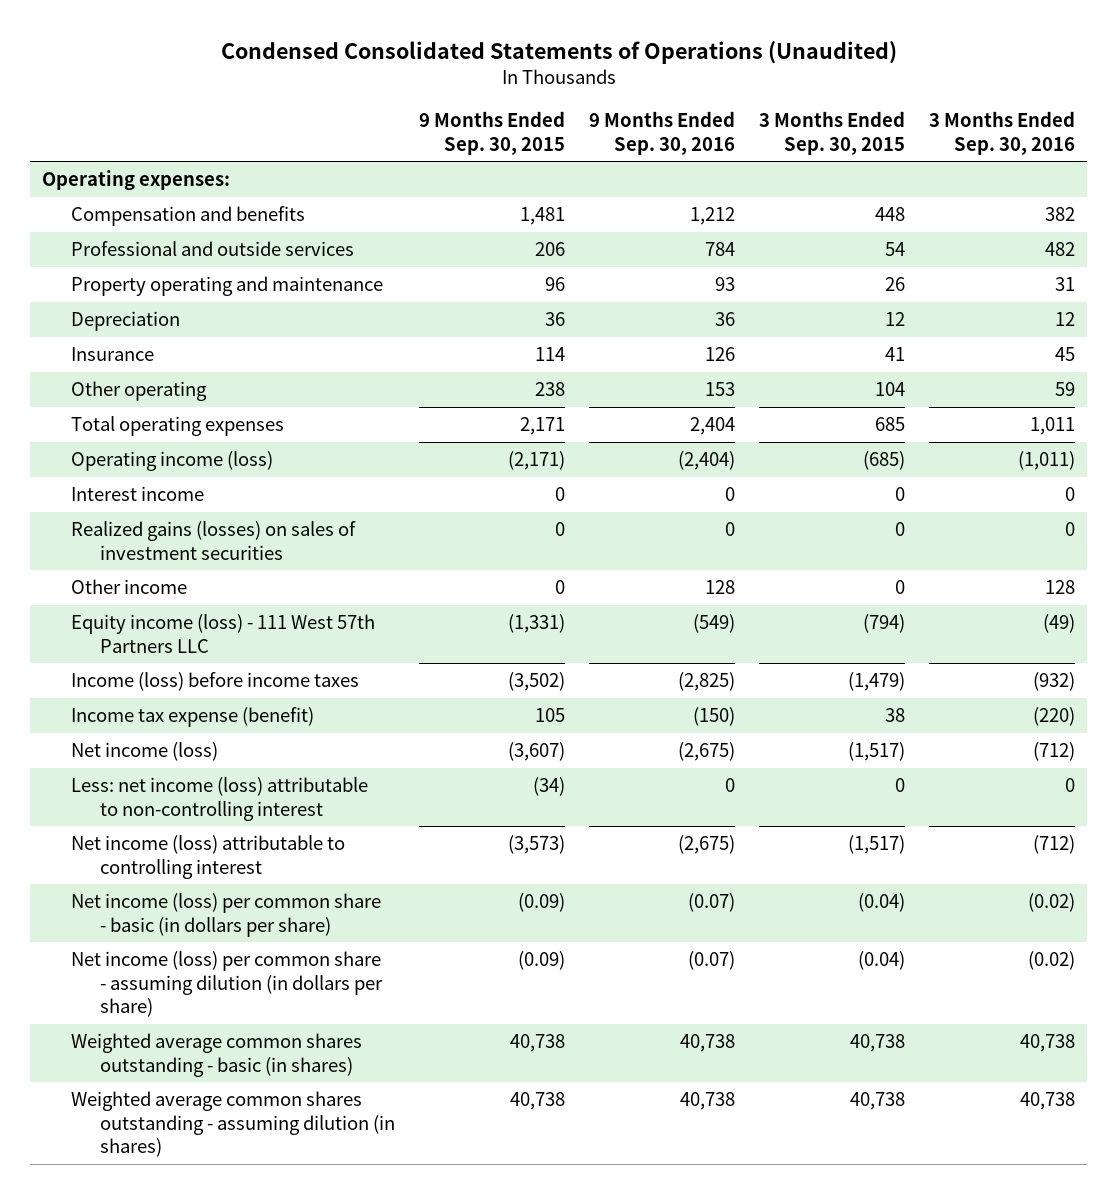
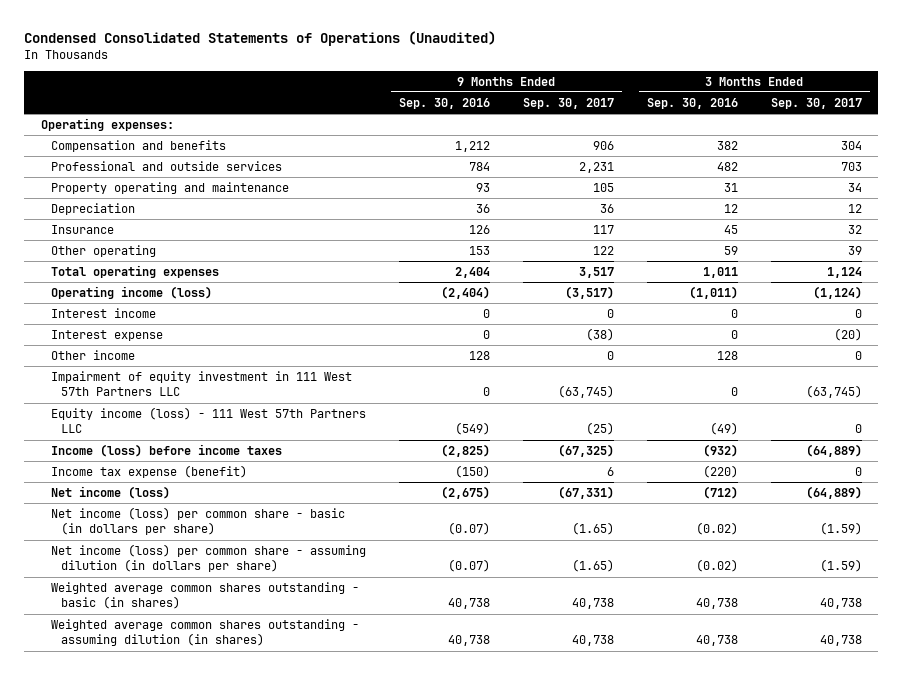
[418,111,565,155] 9 Months Ended Sep. 30, 2015 -> none
[758,111,905,155] 3 Months Ended Sep. 30, 2015 -> none
none -> [522,97,614,109] Sep. 30, 2017
none -> [770,97,862,109] Sep. 30, 2017
[71,521,357,560] Realized gains (losses) on sales of investment securities -> none
none -> [50,330,163,342] Interest expense
none -> [50,371,352,397] Impairment of equity investment in 111 West 57th Partners LLC
[71,777,369,821] Less: net income (loss) attributable to non-controlling interest -> none
[71,835,346,879] Net income (loss) attributable to controlling interest -> none

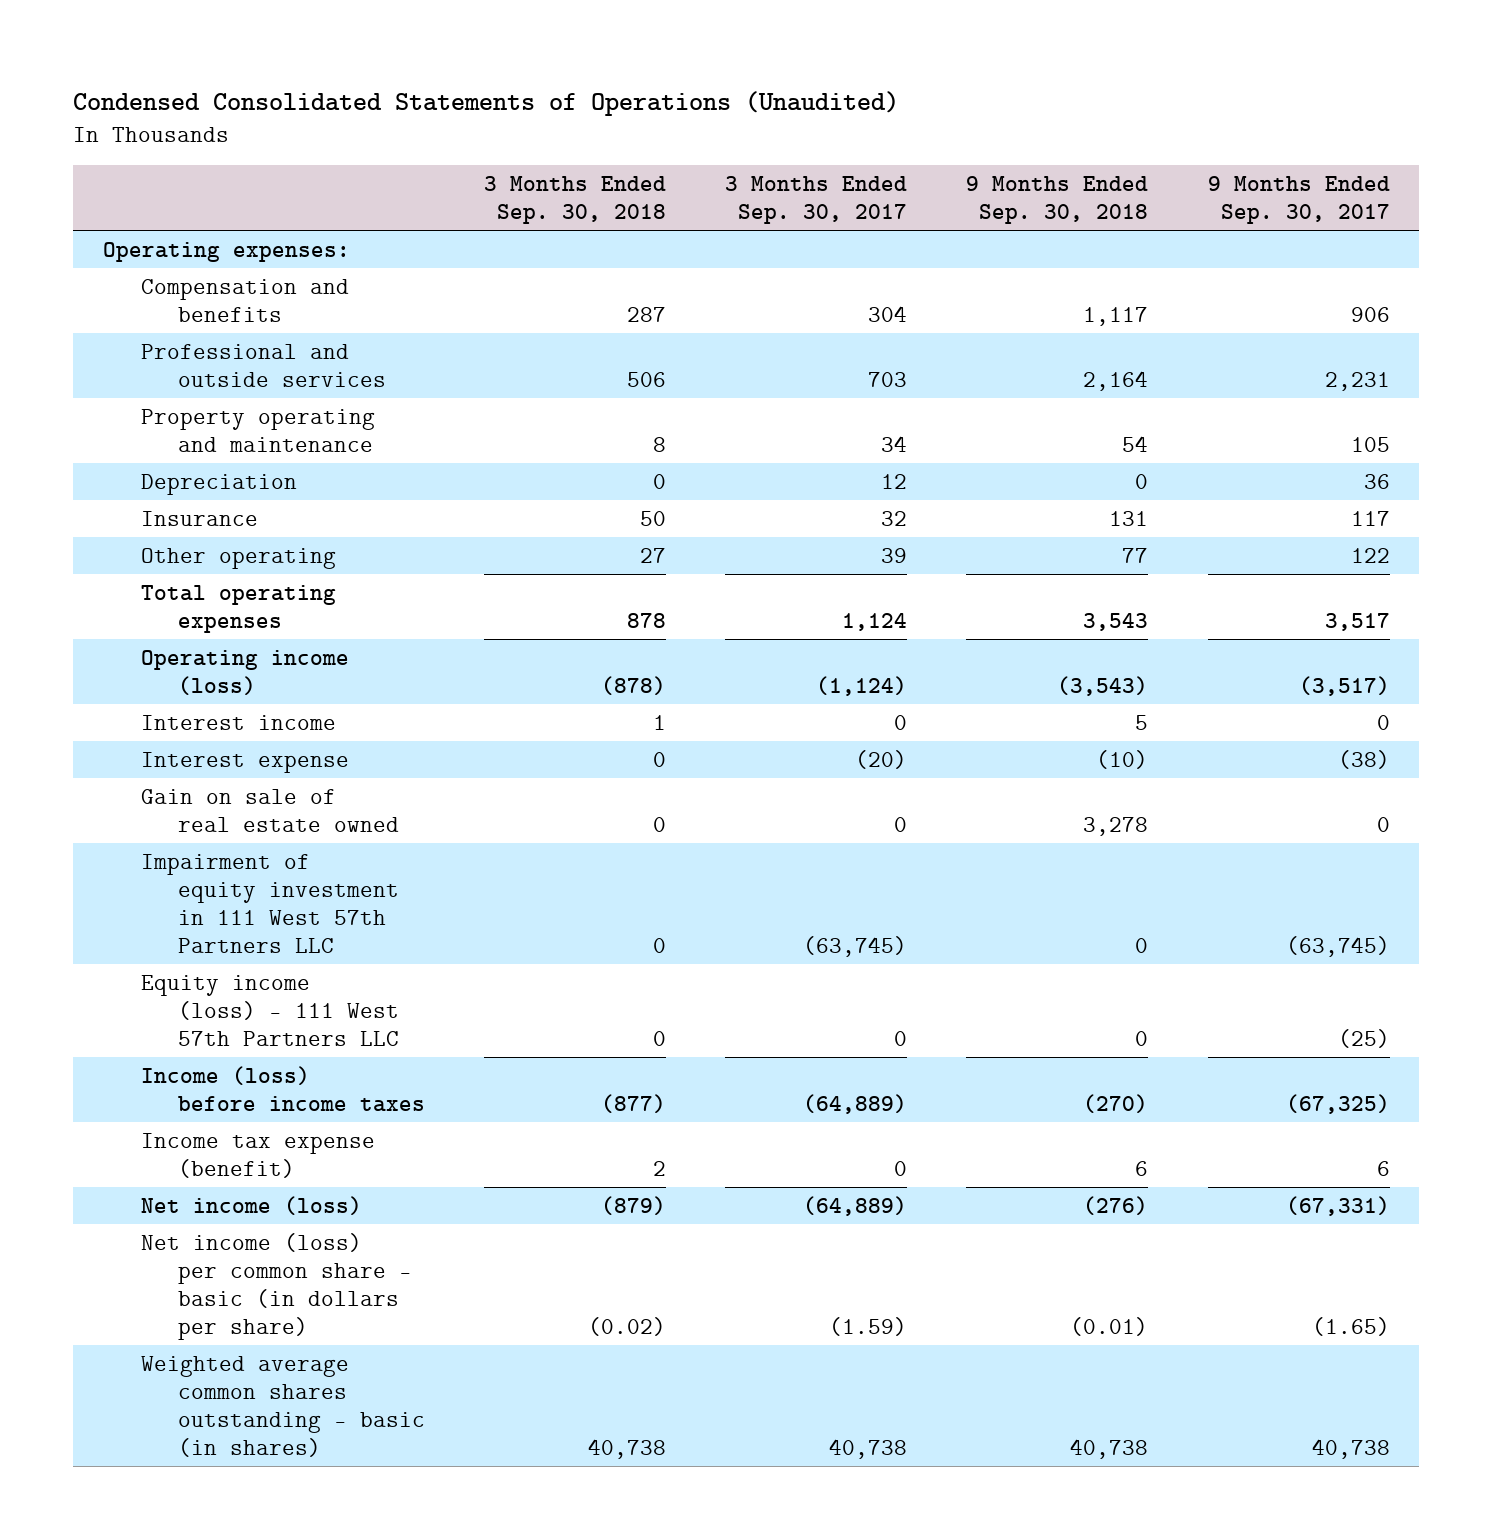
[398,97,490,109] Sep. 30, 2016 -> none
[646,97,738,109] Sep. 30, 2016 -> none
none -> [484,175,667,224] 3 Months Ended Sep. 30, 2018
none -> [966,175,1149,224] 9 Months Ended Sep. 30, 2018
[50,350,135,361] Other income -> none
none -> [140,788,400,832] Gain on sale of real estate owned
[50,544,366,573] Net income (loss) per common share - assuming dilution (in dollars per share) -> none
[50,619,359,647] Weighted average common shares outstanding - assuming dilution (in shares) -> none

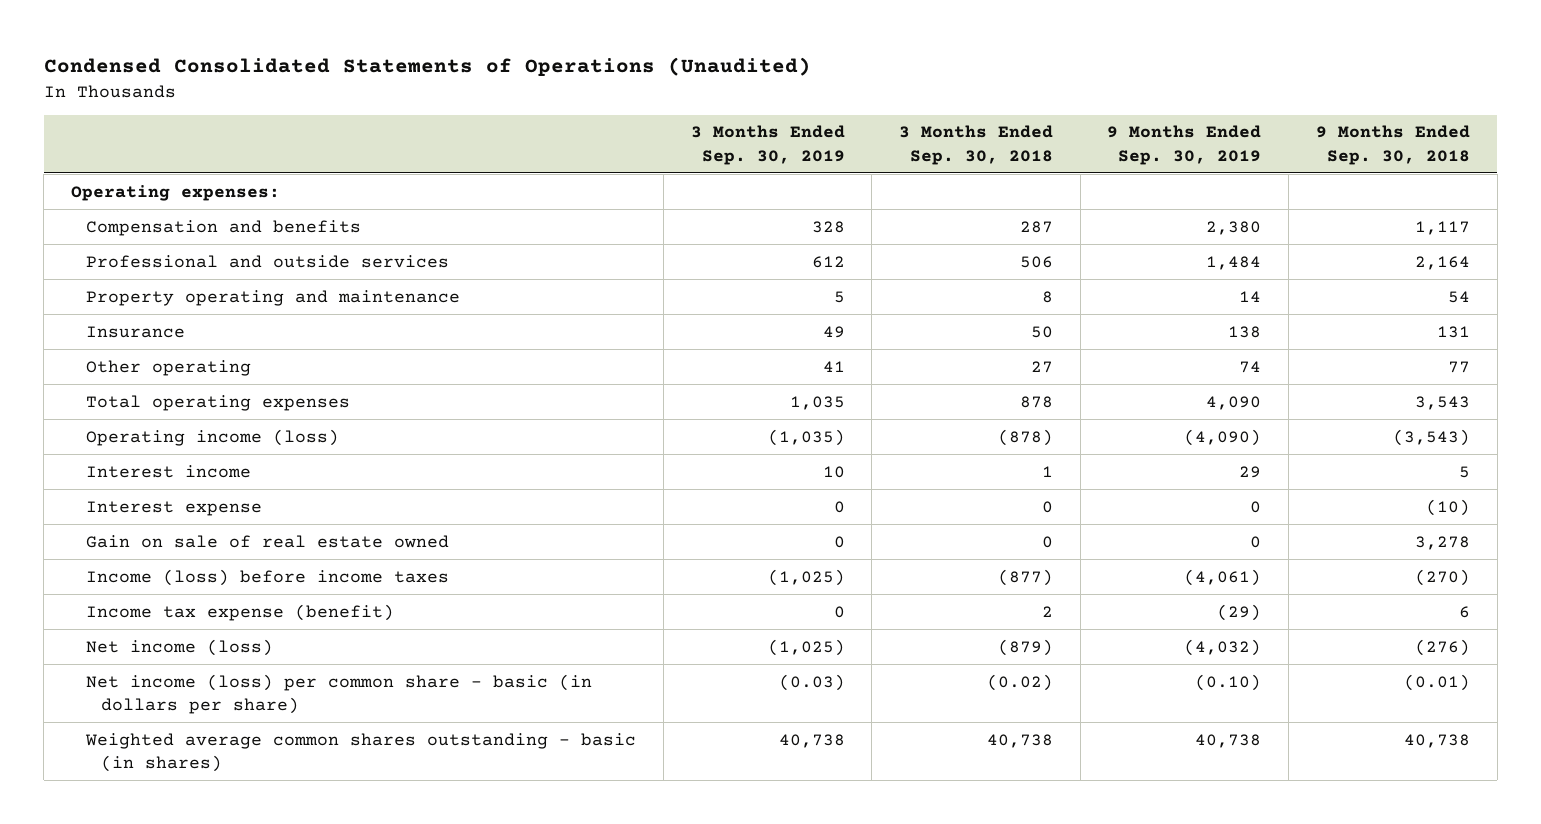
[725,175,908,224] 3 Months Ended Sep. 30, 2017 -> none
[1207,175,1390,224] 9 Months Ended Sep. 30, 2017 -> none
none -> [690,125,845,165] 3 Months Ended Sep. 30, 2019
none -> [1107,125,1262,165] 9 Months Ended Sep. 30, 2019
[140,473,297,495] Depreciation -> none
[140,853,400,953] Impairment of equity investment in 111 West 57th Partners LLC -> none
[140,974,400,1046] Equity income (loss) - 111 West 57th Partners LLC -> none

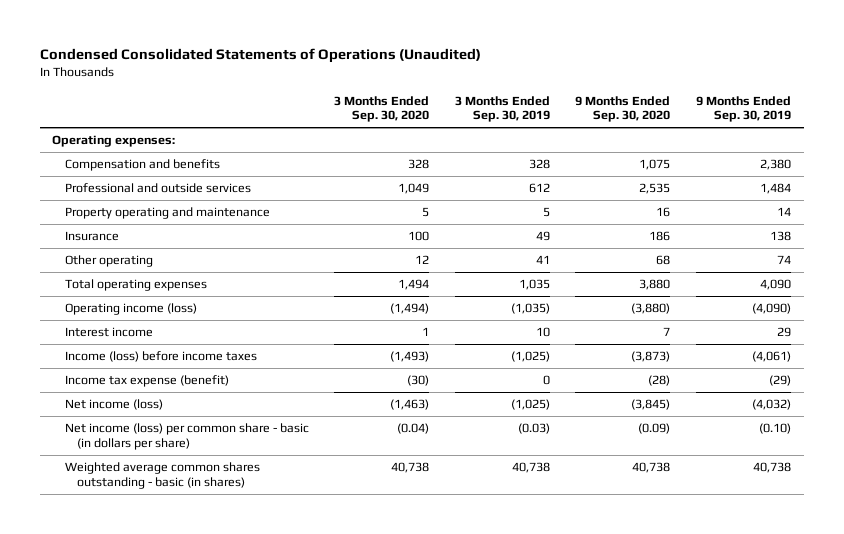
[898,125,1053,165] 3 Months Ended Sep. 30, 2018 -> none
[1315,125,1470,165] 9 Months Ended Sep. 30, 2018 -> none
none -> [334,95,430,123] 3 Months Ended Sep. 30, 2020
none -> [575,95,671,123] 9 Months Ended Sep. 30, 2020
[86,500,263,516] Interest expense -> none
[86,534,450,548] Gain on sale of real estate owned -> none

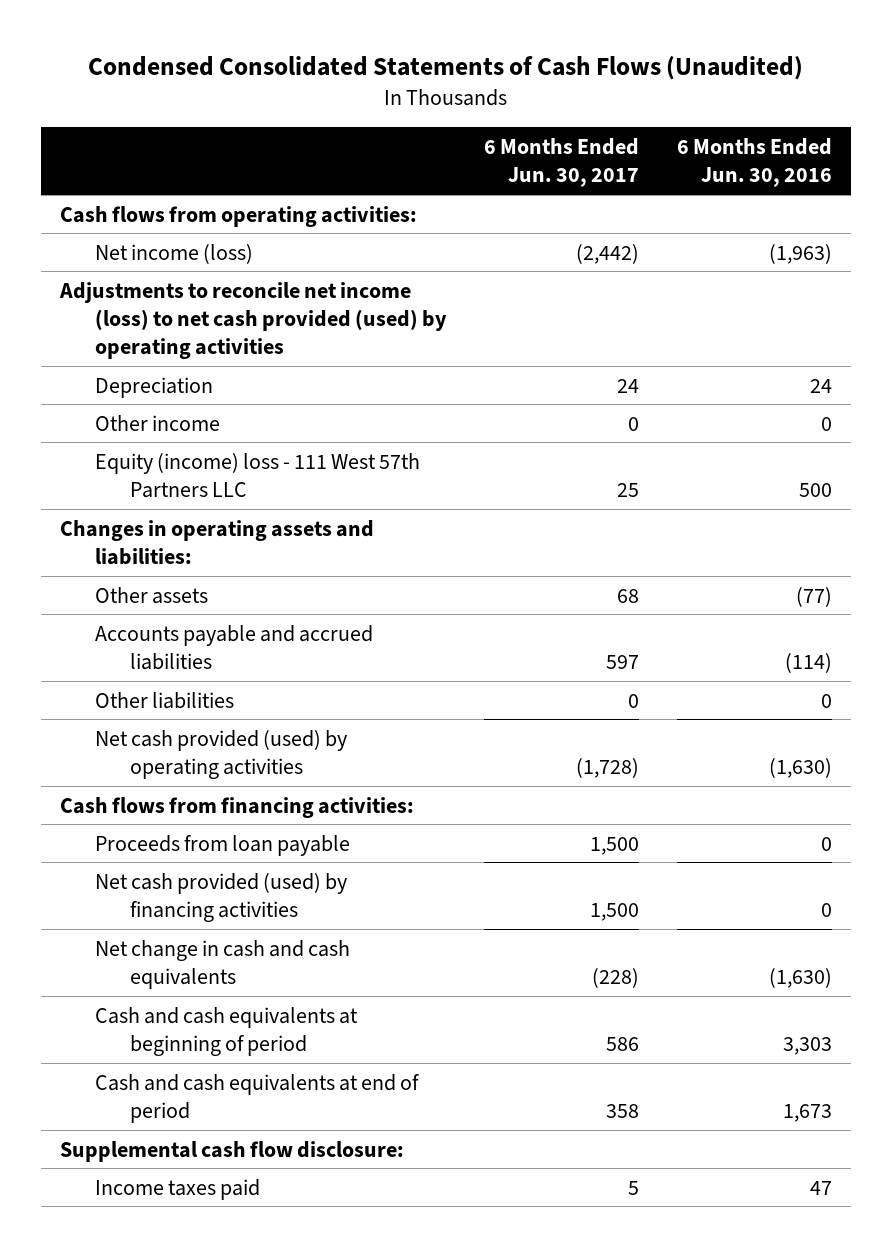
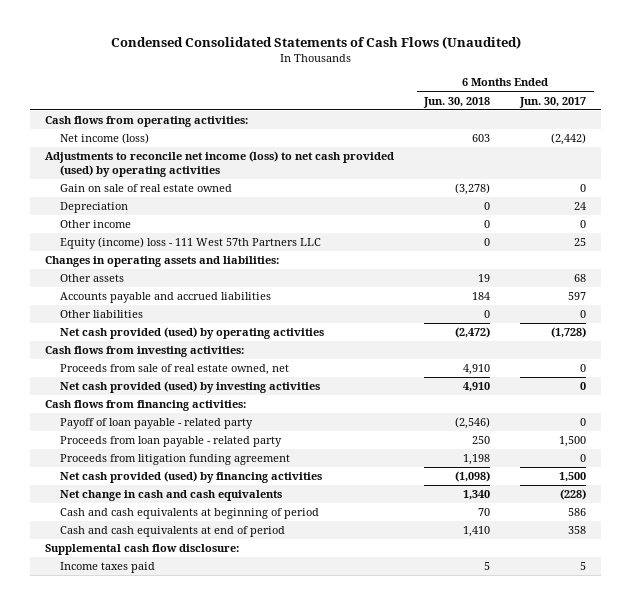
[677,137,833,188] 6 Months Ended Jun. 30, 2016 -> none
none -> [423,96,491,108] Jun. 30, 2018
none -> [60,184,233,193] Gain on sale of real estate owned
none -> [45,346,245,358] Cash flows from investing activities:
none -> [60,364,290,376] Proceeds from sale of real estate owned, net
none -> [60,381,321,394] Net cash provided (used) by investing activities
none -> [60,418,254,430] Payoff of loan payable - related party
[95,834,351,856] Proceeds from loan payable -> [60,436,283,448] Proceeds from loan payable - related party
none -> [60,454,291,466] Proceeds from litigation funding agreement

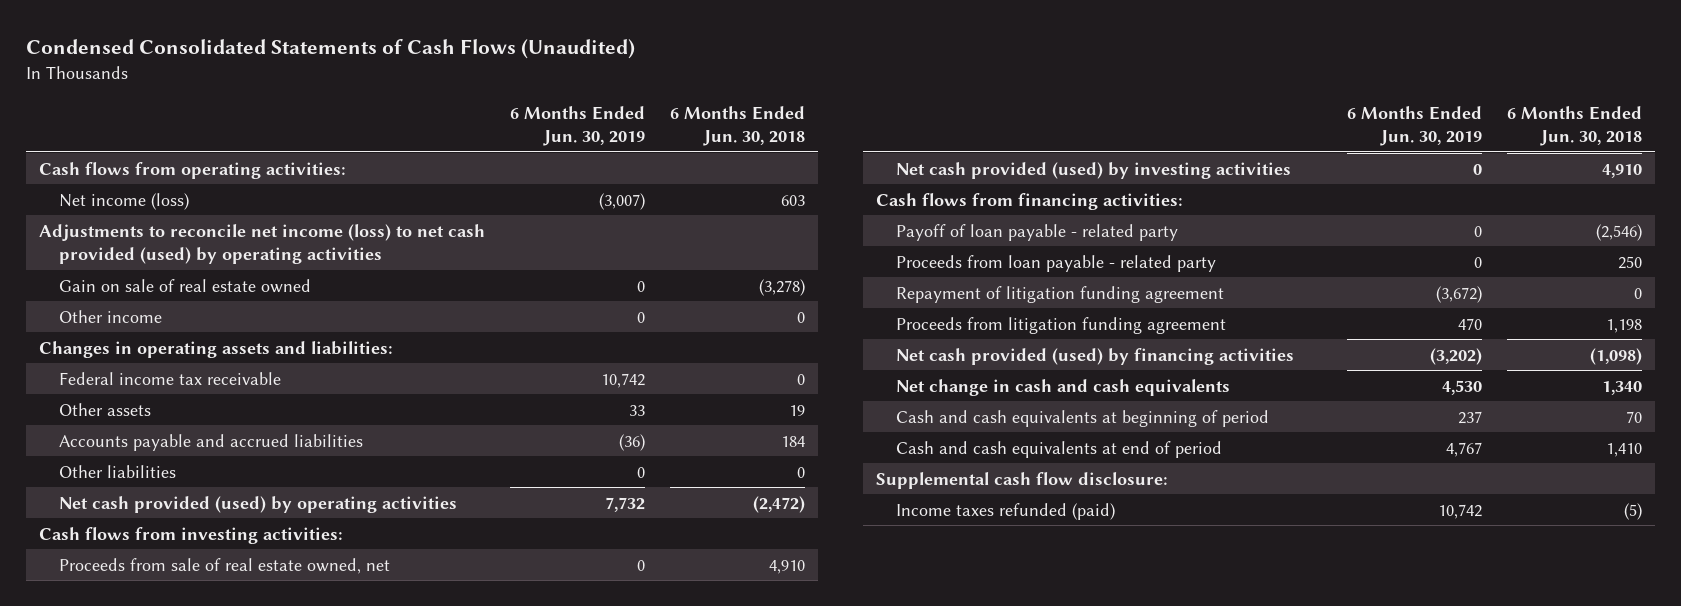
[519,96,587,108] Jun. 30, 2017 -> none
none -> [509,105,645,147] 6 Months Ended Jun. 30, 2019
[60,202,129,214] Depreciation -> none
[60,237,322,250] Equity (income) loss - 111 West 57th Partners LLC -> none
none -> [59,371,282,385] Federal income tax receivable
none -> [896,285,1225,303] Repayment of litigation funding agreement
[60,562,156,574] Income taxes paid -> [896,502,1116,520] Income taxes refunded (paid)
[484,562,491,571] 5 -> [1624,502,1643,520] (5)

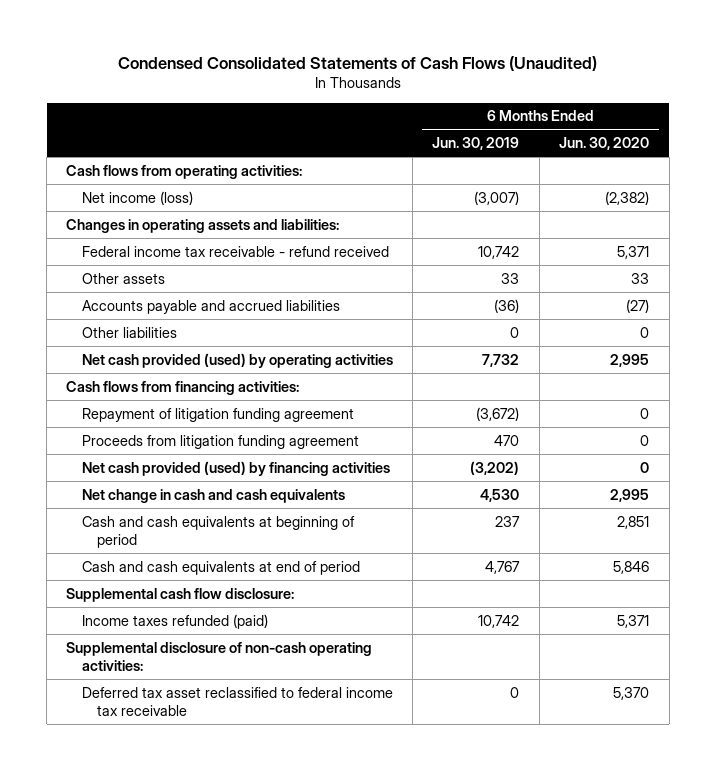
[670,105,806,147] 6 Months Ended Jun. 30, 2018 -> none
none -> [559,137,650,151] Jun. 30, 2020
[38,223,485,264] Adjustments to reconcile net income (loss) to net cash provided (used) by operating activities -> none
[59,278,312,293] Gain on sale of real estate owned -> none
[59,309,163,323] Other income -> none
[59,371,282,385] Federal income tax receivable -> [81,245,389,257] Federal income tax receivable - refund received
[38,526,343,544] Cash flows from investing activities: -> none
[59,557,391,574] Proceeds from sale of real estate owned, net -> none
[896,161,1292,179] Net cash provided (used) by investing activities -> none
[896,223,1179,241] Payoff of loan payable - related party -> none
[896,254,1217,272] Proceeds from loan payable - related party -> none
none -> [66,641,373,671] Supplemental disclosure of non-cash operating activities:
none -> [81,686,393,716] Deferred tax asset reclassified to federal income tax receivable

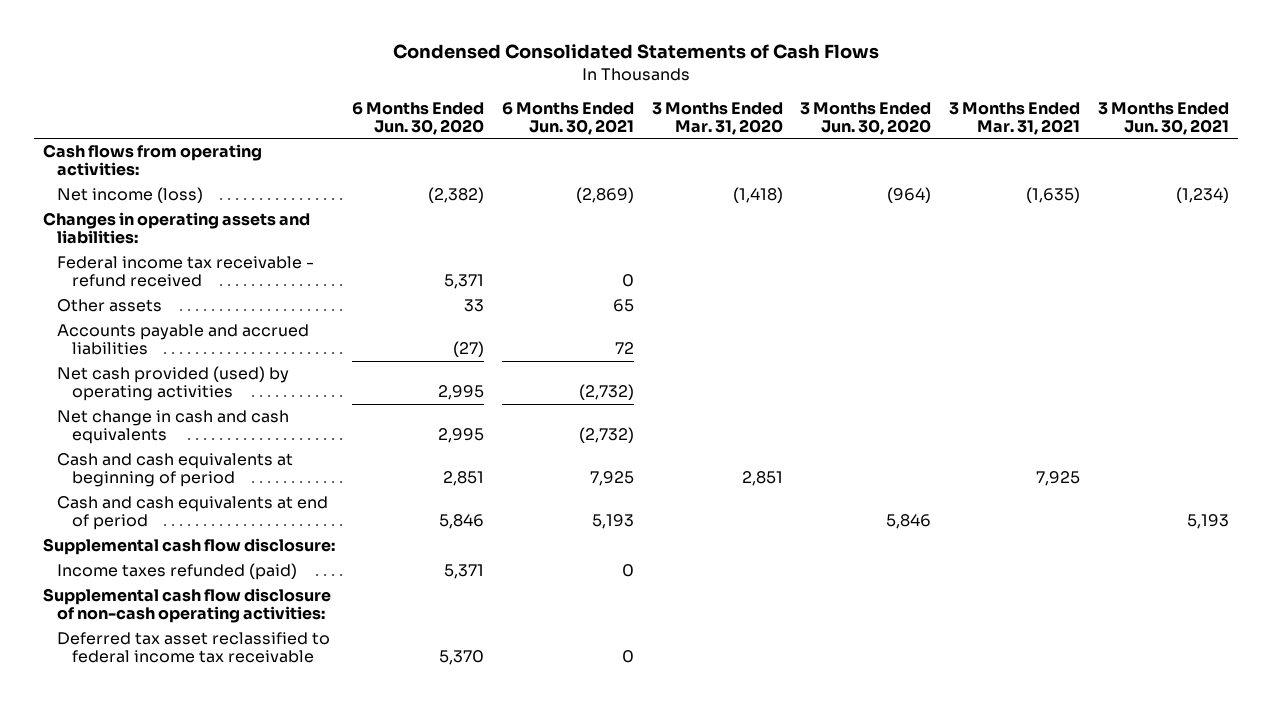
[117,55,597,71] Condensed Consolidated Statements of Cash Flows (Unaudited) -> [392,44,879,60] Condensed Consolidated Statements of Cash Flows
[432,137,520,151] Jun. 30, 2019 -> none
none -> [501,101,634,136] 6 Months Ended Jun. 30, 2021
none -> [651,101,783,136] 3 Months Ended Mar. 31, 2020
none -> [800,101,932,136] 3 Months Ended Jun. 30, 2020
none -> [949,101,1081,136] 3 Months Ended Mar. 31, 2021
none -> [1097,101,1229,136] 3 Months Ended Jun. 30, 2021
[81,326,177,338] Other liabilities -> none
[66,380,300,395] Cash flows from financing activities: -> none
[81,407,354,422] Repayment of litigation funding agreement -> none
[81,434,359,449] Proceeds from litigation funding agreement -> none
[81,460,390,476] Net cash provided (used) by financing activities -> none
[66,641,373,671] Supplemental disclosure of non-cash operating activities: -> [42,588,331,624] Supplemental cash flow disclosure of non-cash operating activities:

